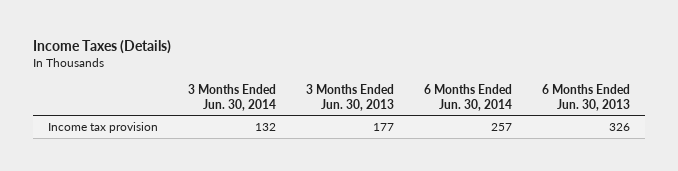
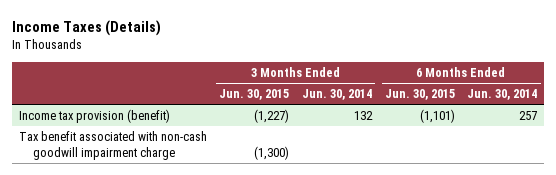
[305,83,394,111] 3 Months Ended Jun. 30, 2013 -> none
[542,83,631,111] 6 Months Ended Jun. 30, 2013 -> none
none -> [219,89,290,101] Jun. 30, 2015
none -> [384,89,455,101] Jun. 30, 2015
[47,122,158,134] Income tax provision -> [18,109,170,124] Income tax provision (benefit)
none -> [18,131,207,161] Tax benefit associated with non-cash goodwill impairment charge

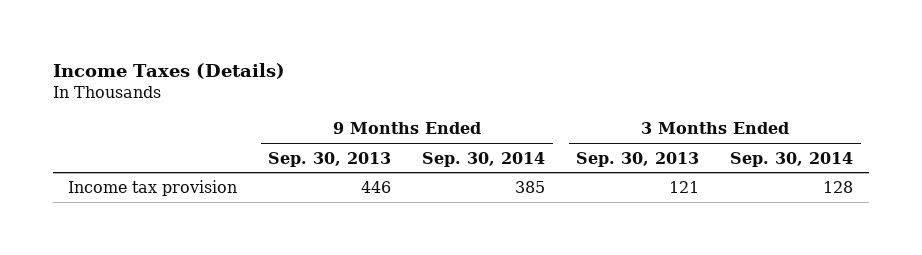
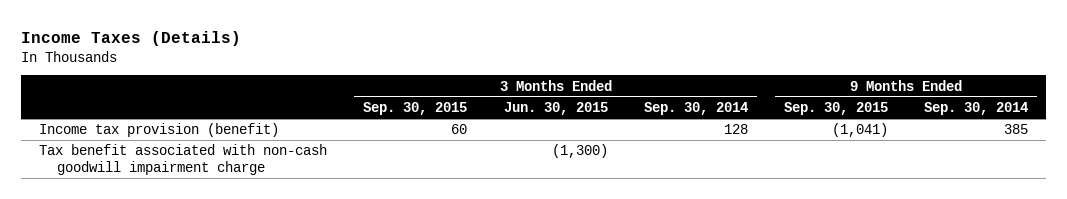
[268,151,392,167] Sep. 30, 2013 -> none
[576,151,700,167] Sep. 30, 2013 -> none
none -> [363,102,468,116] Sep. 30, 2015
none -> [503,102,608,116] Jun. 30, 2015
none -> [783,102,888,116] Sep. 30, 2015
[68,180,238,197] Income tax provision -> [39,123,280,138] Income tax provision (benefit)
none -> [39,144,328,175] Tax benefit associated with non-cash goodwill impairment charge

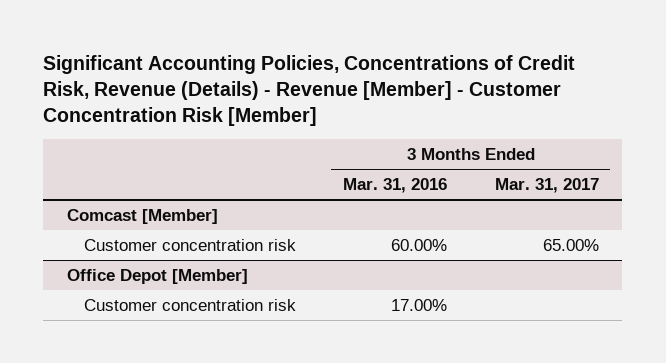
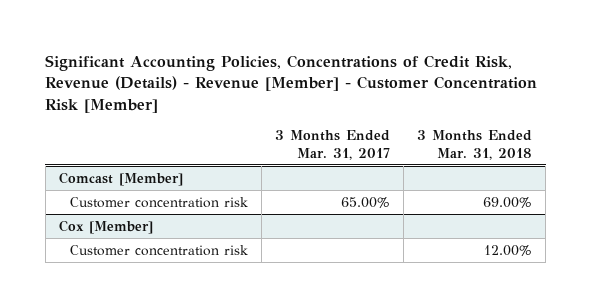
[343,177,448,193] Mar. 31, 2016 -> none
none -> [417,130,533,160] 3 Months Ended Mar. 31, 2018
[67,268,249,284] Office Depot [Member] -> [58,219,153,234] Cox [Member]

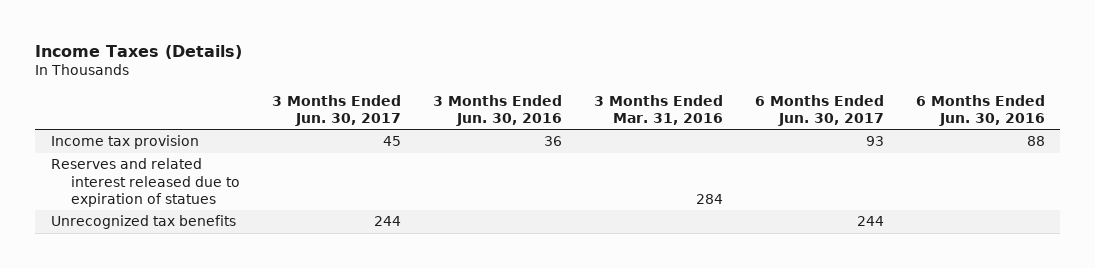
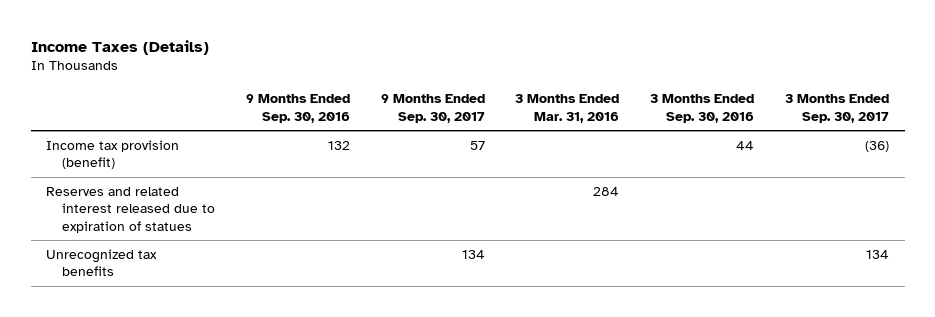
[271,94,401,126] 3 Months Ended Jun. 30, 2017 -> none
[432,94,562,126] 3 Months Ended Jun. 30, 2016 -> none
[754,94,884,126] 6 Months Ended Jun. 30, 2017 -> none
[915,94,1045,126] 6 Months Ended Jun. 30, 2016 -> none
none -> [245,94,350,123] 9 Months Ended Sep. 30, 2016
none -> [380,94,485,123] 9 Months Ended Sep. 30, 2017
none -> [650,94,755,123] 3 Months Ended Sep. 30, 2016
none -> [785,94,890,123] 3 Months Ended Sep. 30, 2017
[50,135,199,150] Income tax provision -> [45,139,179,170] Income tax provision (benefit)

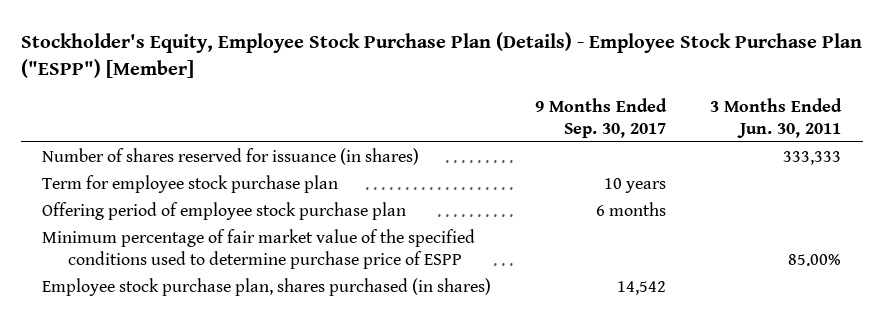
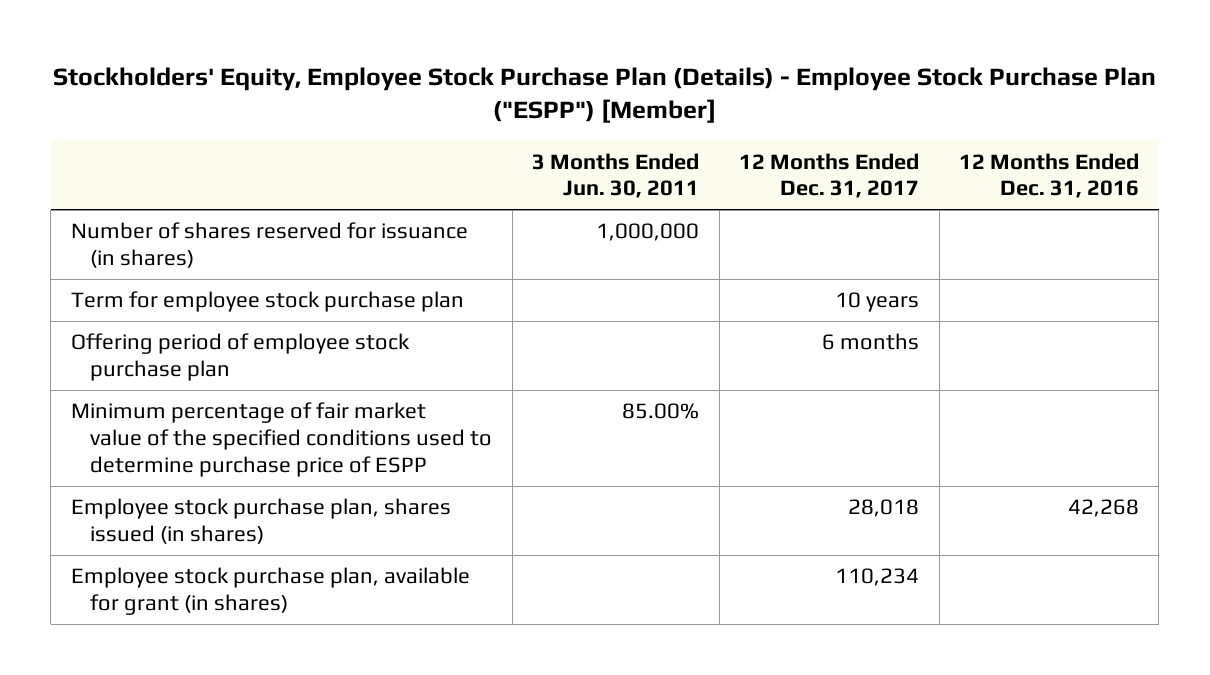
[20,31,862,79] Stockholder's Equity, Employee Stock Purchase Plan (Details) - Employee Stock Purchase Plan ("ESPP") [Member] -> [52,66,1156,124] Stockholders' Equity, Employee Stock Purchase Plan (Details) - Employee Stock Purchase Plan ("ESPP") [Member]
[535,97,668,138] 9 Months Ended Sep. 30, 2017 -> none
none -> [739,152,920,199] 12 Months Ended Dec. 31, 2017
none -> [958,152,1139,199] 12 Months Ended Dec. 31, 2016
[782,150,841,165] 333,333 -> [596,223,700,242] 1,000,000
none -> [70,498,451,544] Employee stock purchase plan, shares issued (in shares)
[42,277,492,296] Employee stock purchase plan, shares purchased (in shares) -> [70,567,470,615] Employee stock purchase plan, available for grant (in shares)

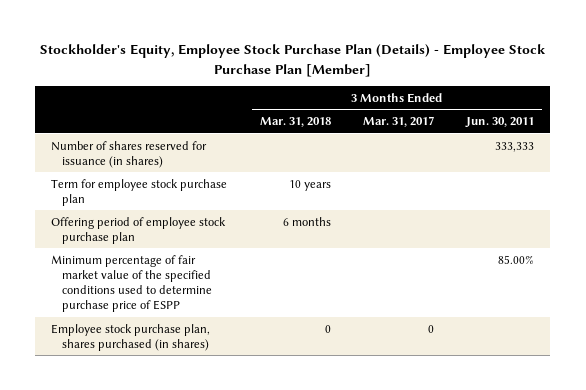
[52,66,1156,124] Stockholders' Equity, Employee Stock Purchase Plan (Details) - Employee Stock Purchase Plan ("ESPP") [Member] -> [39,44,546,77] Stockholder's Equity, Employee Stock Purchase Plan (Details) - Employee Stock Purchase Plan [Member]
[739,152,920,199] 12 Months Ended Dec. 31, 2017 -> none
[958,152,1139,199] 12 Months Ended Dec. 31, 2016 -> none
none -> [259,116,331,127] Mar. 31, 2018
none -> [362,115,434,127] Mar. 31, 2017
[596,223,700,242] 1,000,000 -> [495,141,535,152] 333,333
[70,498,451,544] Employee stock purchase plan, shares issued (in shares) -> none
[70,567,470,615] Employee stock purchase plan, available for grant (in shares) -> [51,323,211,351] Employee stock purchase plan, shares purchased (in shares)

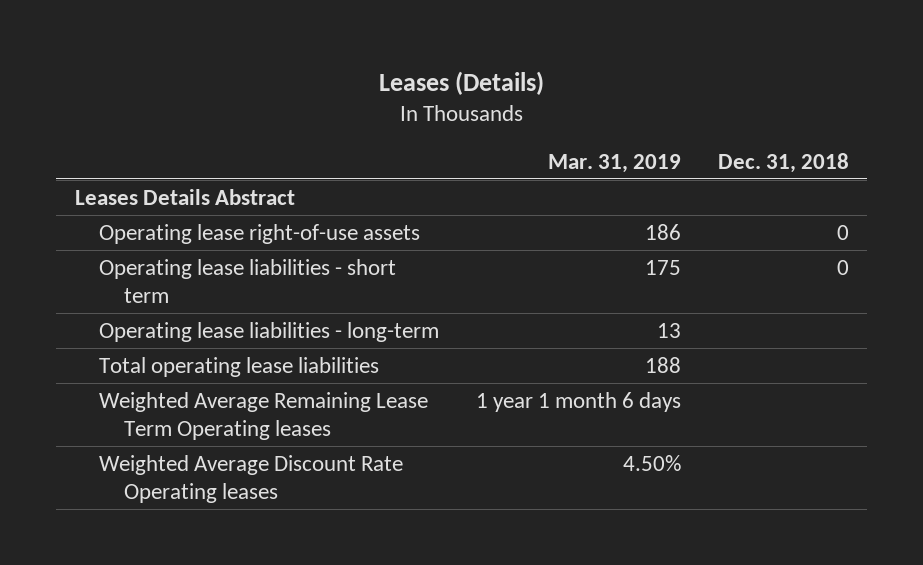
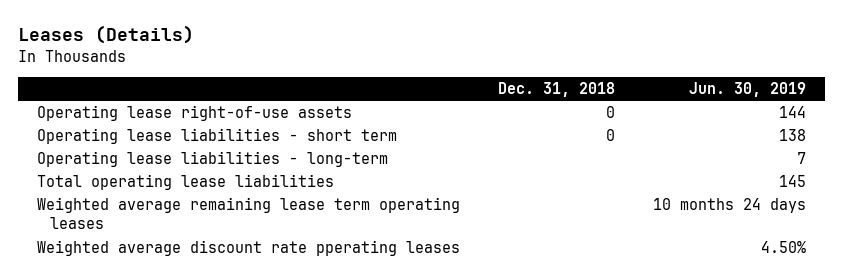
[547,153,681,173] Mar. 31, 2019 -> none
none -> [689,81,807,97] Jun. 30, 2019
[74,188,295,205] Leases Details Abstract -> none
[99,391,429,441] Weighted Average Remaining Lease Term Operating leases -> [36,197,460,230] Weighted average remaining lease term operating leases
[99,454,404,504] Weighted Average Discount Rate Operating leases -> [36,240,460,257] Weighted average discount rate pperating leases

